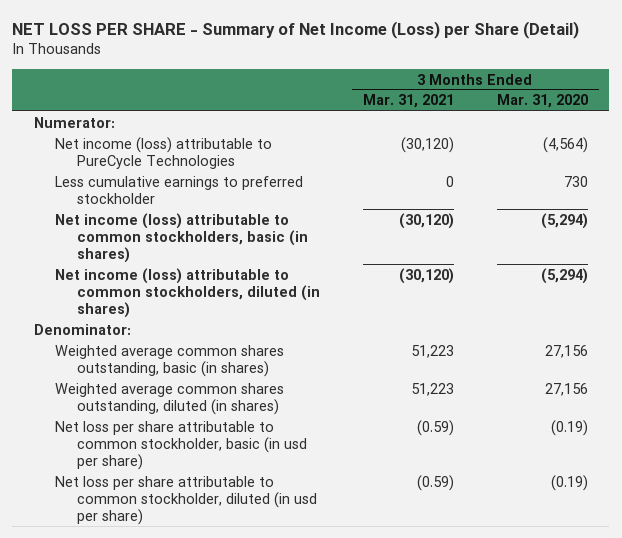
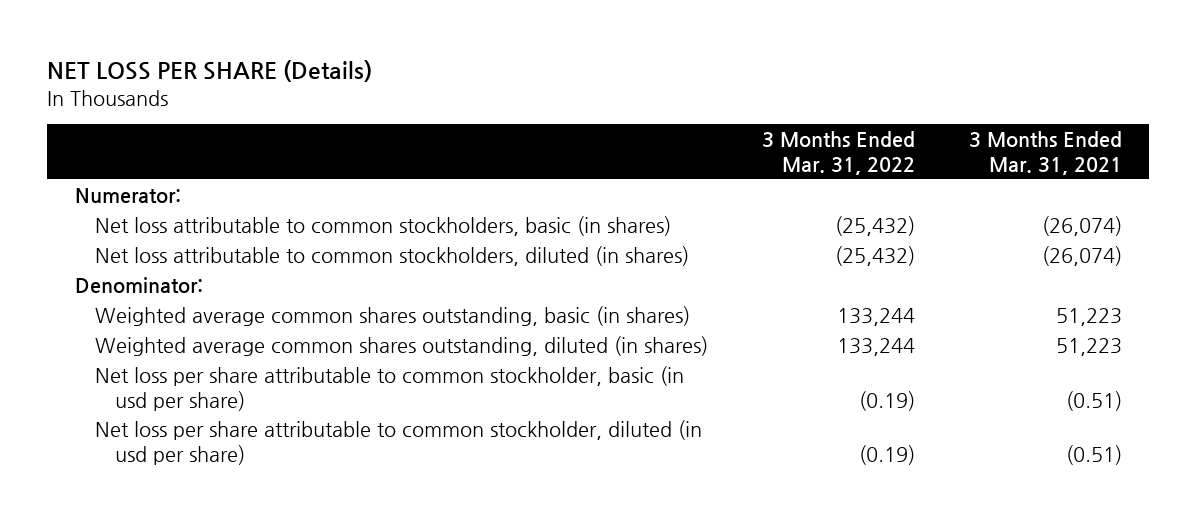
[12,20,580,39] NET LOSS PER SHARE - Summary of Net Income (Loss) per Share (Detail) -> [47,60,373,83] NET LOSS PER SHARE (Details)
[496,94,588,109] Mar. 31, 2020 -> none
none -> [761,131,915,175] 3 Months Ended Mar. 31, 2022
[55,136,273,169] Net income (loss) attributable to PureCycle Technologies -> none
[55,175,304,204] Less cumulative earnings to preferred stockholder -> none
[55,212,308,263] Net income (loss) attributable to common stockholders, basic (in shares) -> [94,215,671,236] Net loss attributable to common stockholders, basic (in shares)
[398,212,454,229] (30,120) -> [1041,215,1122,236] (26,074)
[55,267,320,318] Net income (loss) attributable to common stockholders, diluted (in shares) -> [94,245,689,266] Net loss attributable to common stockholders, diluted (in shares)
[398,267,454,284] (30,120) -> [1041,245,1122,266] (26,074)
[416,419,454,436] (0.59) -> [1065,390,1122,411] (0.51)
[416,474,454,491] (0.59) -> [1065,444,1122,465] (0.51)

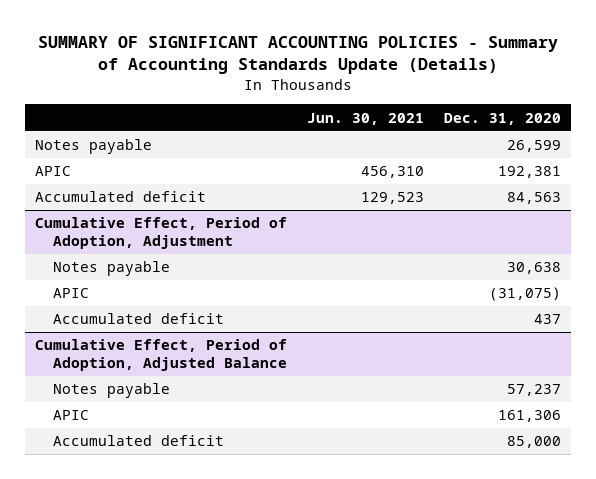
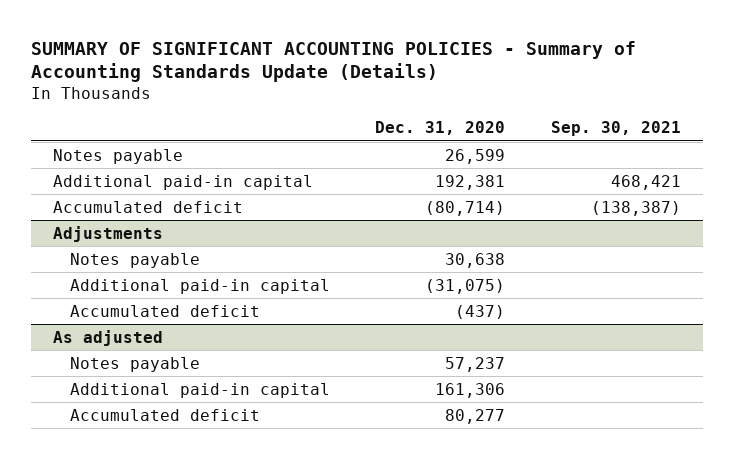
[307,112,425,125] Jun. 30, 2021 -> none
none -> [550,121,681,137] Sep. 30, 2021
[35,166,72,177] APIC -> [53,174,314,190] Additional paid-in capital
[507,192,562,205] 84,563 -> [425,200,506,216] (80,714)
[35,217,288,249] Cumulative Effect, Period of Adoption, Adjustment -> [53,225,164,242] Adjustments
[52,288,89,299] APIC -> [69,278,330,294] Additional paid-in capital
[534,314,562,325] 437 -> [455,304,506,319] (437)
[35,339,288,371] Cumulative Effect, Period of Adoption, Adjusted Balance -> [53,329,164,346] As adjusted
[52,410,89,421] APIC -> [69,382,330,398] Additional paid-in capital
[507,436,562,449] 85,000 -> [445,408,506,424] 80,277

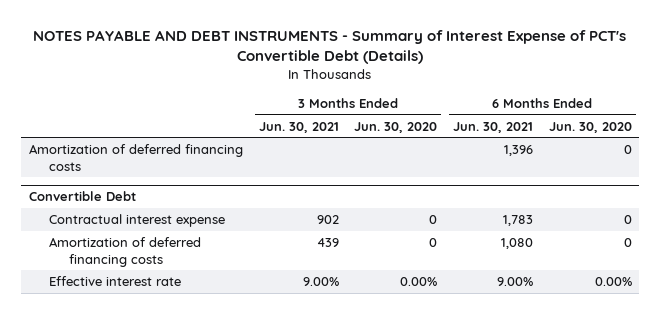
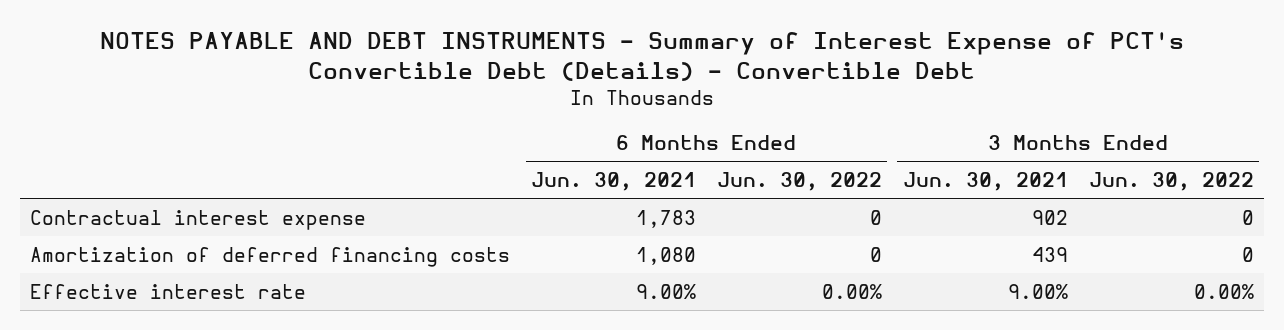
[33,30,627,65] NOTES PAYABLE AND DEBT INSTRUMENTS - Summary of Interest Expense of PCT's Convertible Debt (Details) -> [99,32,1184,82] NOTES PAYABLE AND DEBT INSTRUMENTS - Summary of Interest Expense of PCT's Convertible Debt (Details) - Convertible Debt
[354,121,438,133] Jun. 30, 2020 -> none
[548,121,632,133] Jun. 30, 2020 -> none
none -> [716,172,882,192] Jun. 30, 2022
none -> [1088,172,1254,192] Jun. 30, 2022
[29,143,244,171] Amortization of deferred financing costs -> none
[29,191,137,202] Convertible Debt -> none

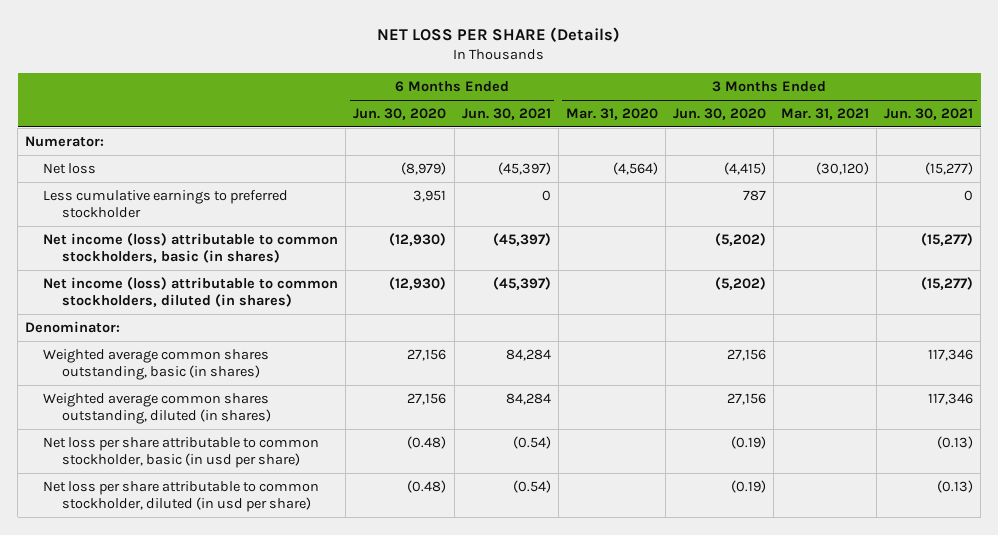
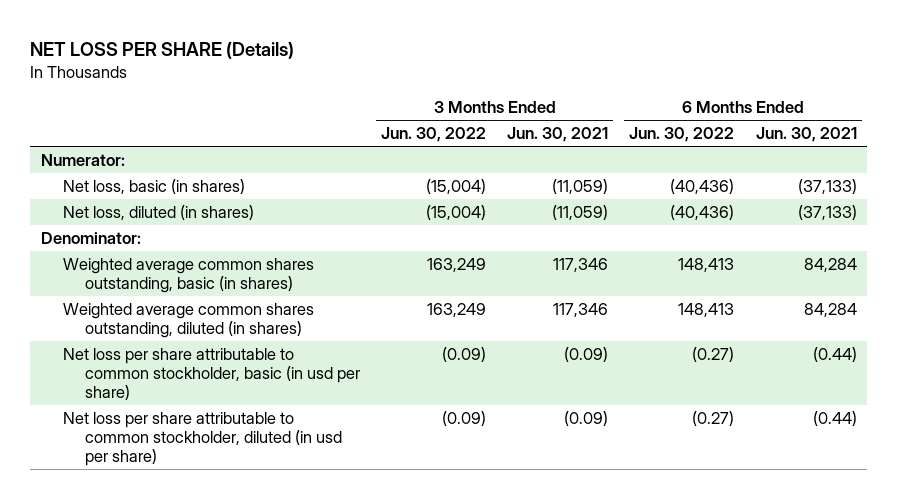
[353,108,447,121] Jun. 30, 2020 -> none
[565,108,658,121] Mar. 31, 2020 -> none
[672,108,766,121] Jun. 30, 2020 -> none
[780,108,869,121] Mar. 31, 2021 -> none
none -> [380,127,486,143] Jun. 30, 2022
none -> [629,127,735,143] Jun. 30, 2022
[43,162,97,174] Net loss -> none
[43,189,289,218] Less cumulative earnings to preferred stockholder -> none
[43,232,339,263] Net income (loss) attributable to common stockholders, basic (in shares) -> [62,179,245,195] Net loss, basic (in shares)
[492,232,551,246] (45,397) -> [797,179,857,195] (37,133)
[920,232,973,246] (15,277) -> [552,179,609,195] (11,059)
[43,276,339,307] Net income (loss) attributable to common stockholders, diluted (in shares) -> [62,205,254,221] Net loss, diluted (in shares)
[492,276,551,290] (45,397) -> [797,205,857,221] (37,133)
[920,276,973,290] (15,277) -> [552,205,609,221] (11,059)
[512,435,551,449] (0.54) -> [812,347,857,363] (0.44)
[936,435,973,449] (0.13) -> [564,347,609,363] (0.09)
[512,479,551,493] (0.54) -> [812,411,857,427] (0.44)
[936,479,973,493] (0.13) -> [564,411,609,427] (0.09)

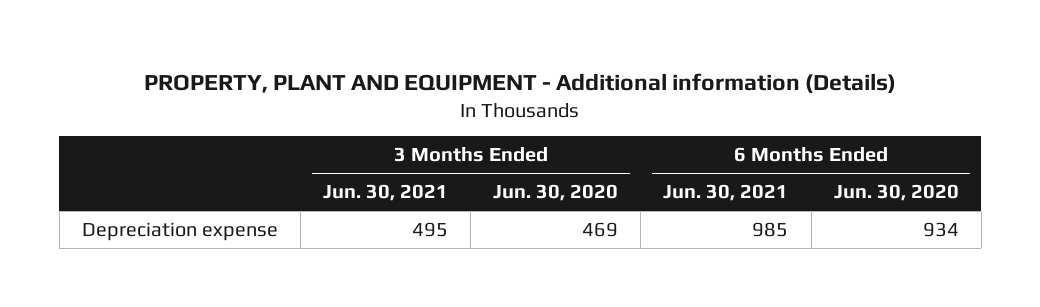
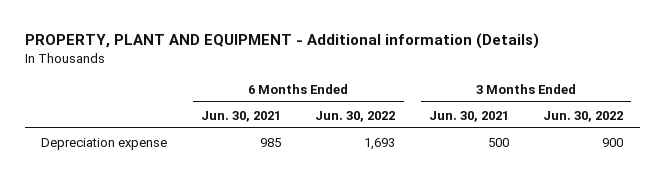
[493,184,619,202] Jun. 30, 2020 -> none
[833,184,959,202] Jun. 30, 2020 -> none
none -> [315,110,396,122] Jun. 30, 2022
none -> [542,110,623,122] Jun. 30, 2022
[412,221,449,237] 495 -> [488,137,510,147] 500

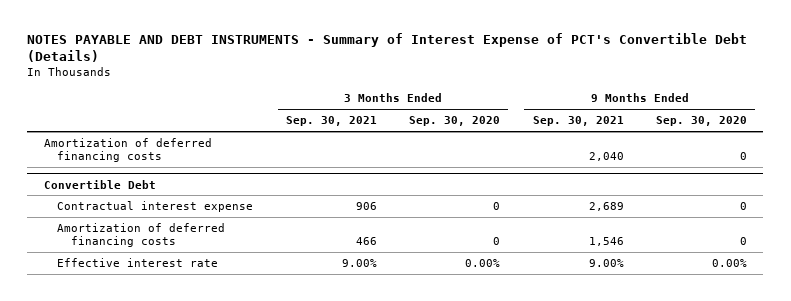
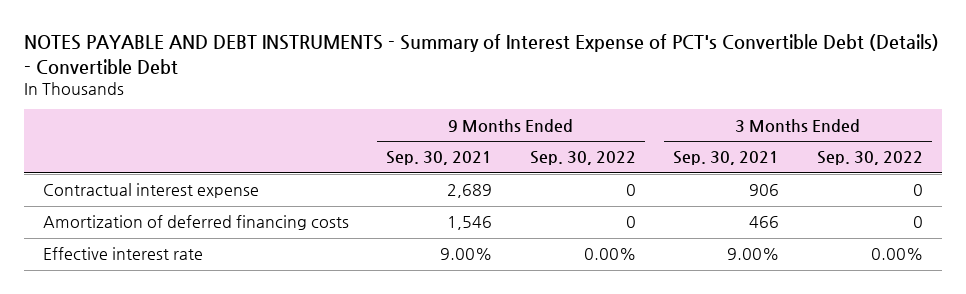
[27,33,748,63] NOTES PAYABLE AND DEBT INSTRUMENTS - Summary of Interest Expense of PCT's Convertible Debt (Details) -> [24,34,940,74] NOTES PAYABLE AND DEBT INSTRUMENTS - Summary of Interest Expense of PCT's Convertible Debt (Details) - Convertible Debt
[409,116,501,127] Sep. 30, 2020 -> none
[656,116,748,127] Sep. 30, 2020 -> none
none -> [529,151,636,166] Sep. 30, 2022
none -> [816,151,923,166] Sep. 30, 2022
[43,137,212,163] Amortization of deferred financing costs -> none
[43,179,156,189] Convertible Debt -> none

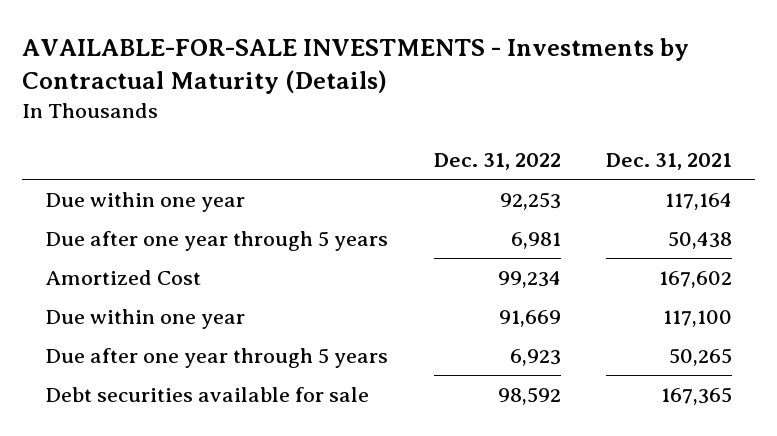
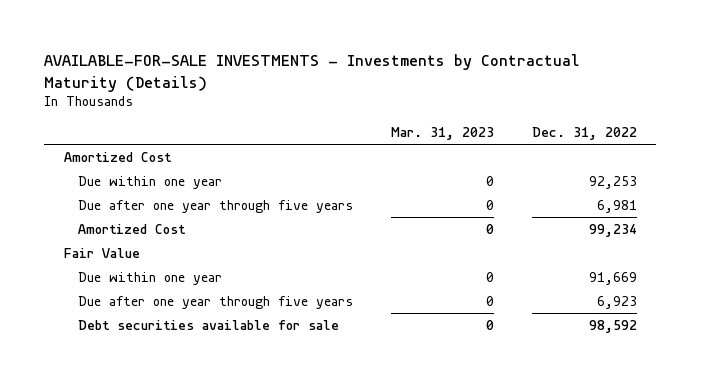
[606,153,733,171] Dec. 31, 2021 -> none
none -> [391,126,495,140] Mar. 31, 2023
none -> [63,151,172,162] Amortized Cost
[45,231,389,252] Due after one year through 5 years -> [77,199,353,213] Due after one year through five years
none -> [63,247,140,258] Fair Value
[45,348,389,369] Due after one year through 5 years -> [77,295,353,309] Due after one year through five years

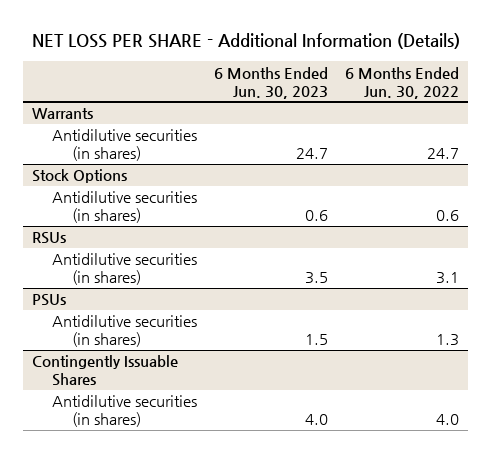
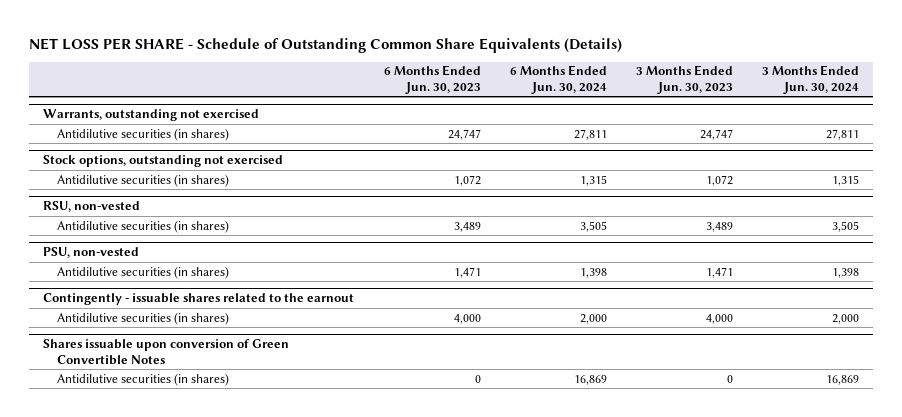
[31,33,460,50] NET LOSS PER SHARE - Additional Information (Details) -> [28,37,622,53] NET LOSS PER SHARE - Schedule of Outstanding Common Share Equivalents (Details)
[345,66,460,99] 6 Months Ended Jun. 30, 2022 -> none
none -> [509,65,607,94] 6 Months Ended Jun. 30, 2024
none -> [635,65,733,94] 3 Months Ended Jun. 30, 2023
none -> [761,65,859,94] 3 Months Ended Jun. 30, 2024
[31,108,93,120] Warrants -> [43,109,260,122] Warrants, outstanding not exercised
[296,148,329,160] 24.7 -> [447,128,481,140] 24,747
[31,169,127,184] Stock Options -> [43,155,284,168] Stock options, outstanding not exercised
[305,210,329,222] 0.6 -> [453,174,481,186] 1,072
[31,232,66,245] RSUs -> [43,201,141,213] RSU, non-vested
[305,272,329,285] 3.5 -> [453,221,481,232] 3,489
[31,294,66,307] PSUs -> [43,247,140,259] PSU, non-vested
[305,334,329,346] 1.5 -> [453,266,481,278] 1,471
[31,355,178,387] Contingently Issuable Shares -> [43,293,355,306] Contingently - issuable shares related to the earnout
[305,414,329,426] 4.0 -> [453,313,481,324] 4,000
none -> [43,339,290,365] Shares issuable upon conversion of Green Convertible Notes
none -> [57,372,230,386] Antidilutive securities (in shares)

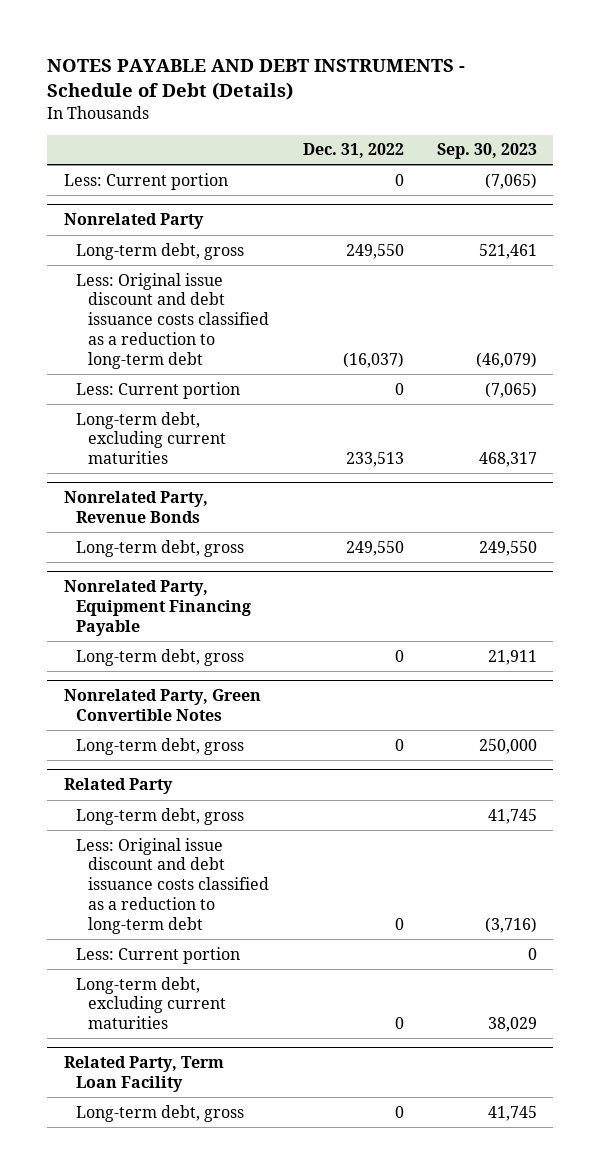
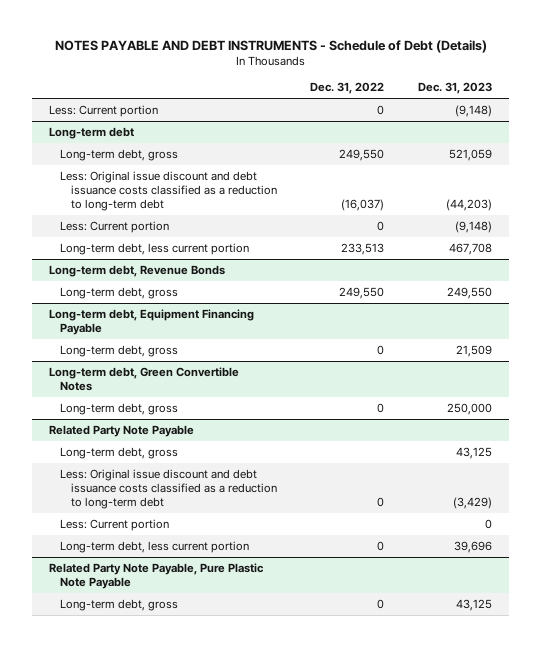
[436,143,537,160] Sep. 30, 2023 -> none
none -> [418,82,493,95] Dec. 31, 2023
[63,213,204,230] Nonrelated Party -> [49,127,135,140] Long-term debt
[63,491,208,524] Nonrelated Party, Revenue Bonds -> none
[76,411,227,465] Long-term debt, excluding current maturities -> [59,243,249,256] Long-term debt, less current portion
none -> [49,265,226,278] Long-term debt, Revenue Bonds
[63,580,252,637] Nonrelated Party, Equipment Financing Payable -> none
none -> [49,309,255,335] Long-term debt, Equipment Financing Payable
[63,689,261,722] Nonrelated Party, Green Convertible Notes -> none
none -> [49,367,240,391] Long-term debt, Green Convertible Notes
[63,778,173,795] Related Party -> [49,425,195,438] Related Party Note Payable
[63,1056,224,1093] Related Party, Term Loan Facility -> none
[76,976,227,1030] Long-term debt, excluding current maturities -> [59,541,249,554] Long-term debt, less current portion
none -> [49,563,265,589] Related Party Note Payable, Pure Plastic Note Payable

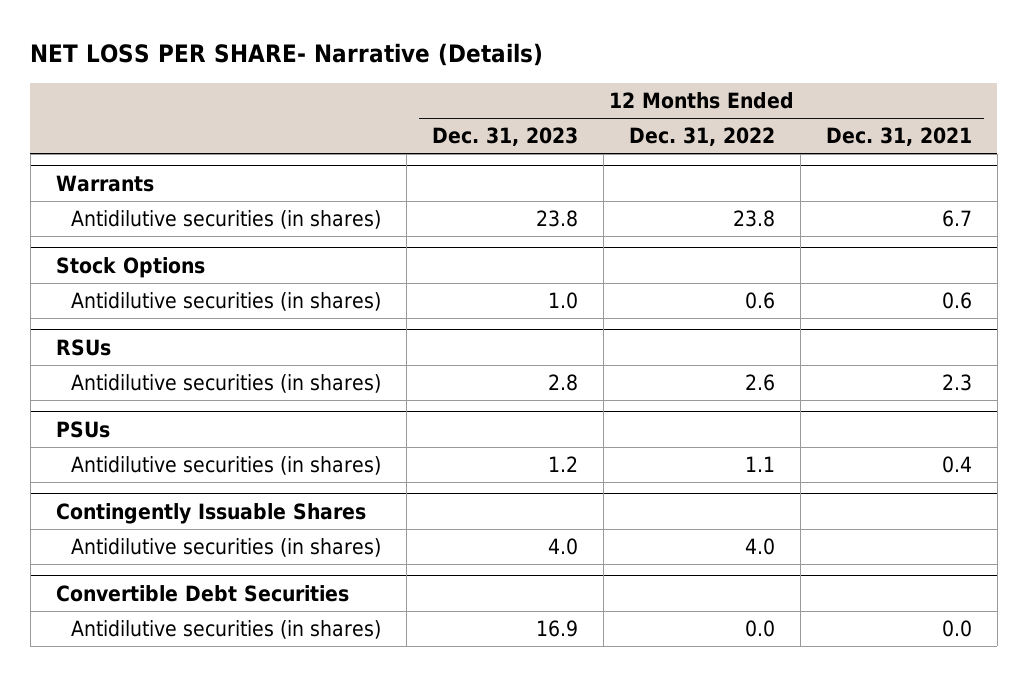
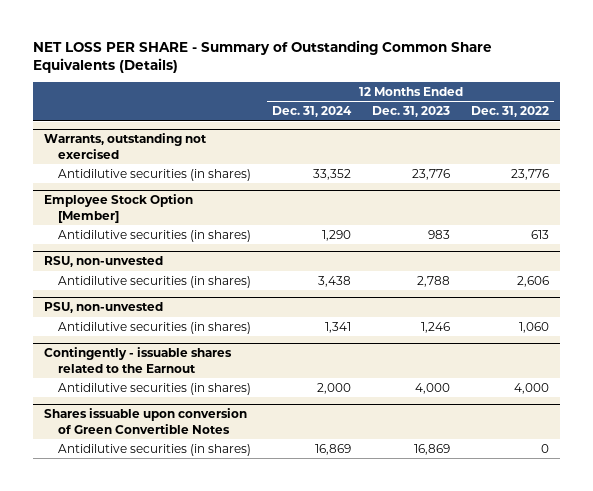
[30,43,544,67] NET LOSS PER SHARE- Narrative (Details) -> [33,39,493,74] NET LOSS PER SHARE - Summary of Outstanding Common Share Equivalents (Details)
[825,127,972,147] Dec. 31, 2021 -> none
none -> [271,106,352,118] Dec. 31, 2024
[55,175,154,193] Warrants -> [43,133,207,159] Warrants, outstanding not exercised
[535,210,578,228] 23.8 -> [412,168,451,180] 23,776
[732,210,775,228] 23.8 -> [511,168,550,180] 23,776
[55,257,205,279] Stock Options -> [43,194,193,223] Employee Stock Option [Member]
[547,292,578,310] 1.0 -> [428,229,451,239] 983
[744,292,775,310] 0.6 -> [531,229,550,239] 613
[55,339,111,357] RSUs -> [43,256,163,268] RSU, non-unvested
[547,374,578,392] 2.8 -> [417,275,451,287] 2,788
[744,374,775,392] 2.6 -> [517,275,550,287] 2,606
[55,421,110,439] PSUs -> [43,302,163,314] PSU, non-unvested
[547,456,578,473] 1.2 -> [421,321,451,333] 1,246
[744,456,775,473] 1.1 -> [519,321,550,333] 1,060
[55,503,366,525] Contingently Issuable Shares -> [43,347,232,373] Contingently - issuable shares related to the Earnout
[547,538,578,556] 4.0 -> [415,382,451,394] 4,000
[744,538,775,556] 4.0 -> [514,382,550,394] 4,000
[55,585,349,603] Convertible Debt Securities -> [43,408,247,434] Shares issuable upon conversion of Green Convertible Notes
[535,620,578,638] 16.9 -> [414,443,451,455] 16,869
[744,620,775,638] 0.0 -> [541,443,550,453] 0

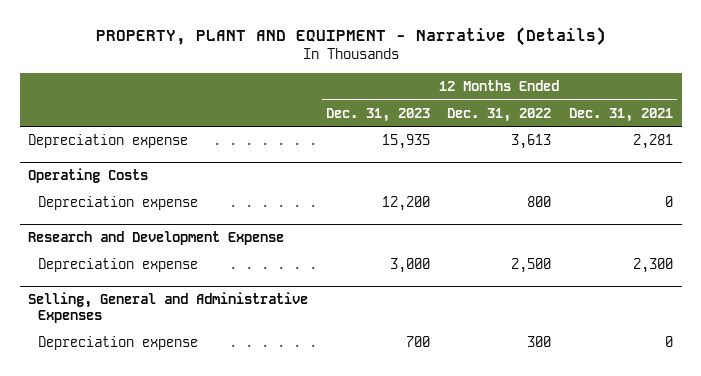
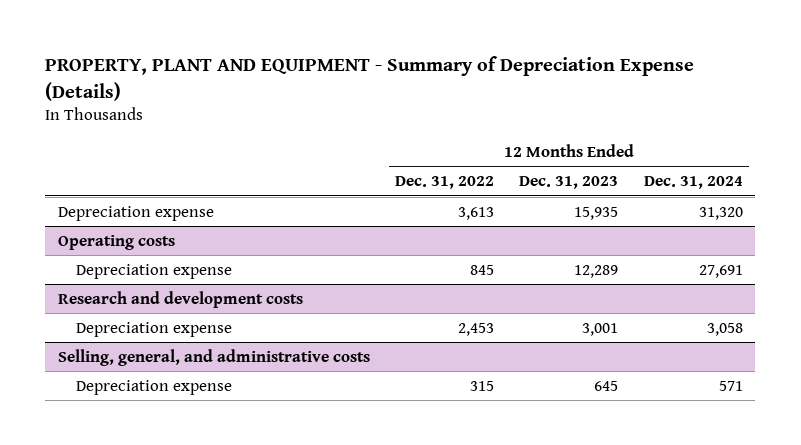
[95,26,606,46] PROPERTY, PLANT AND EQUIPMENT - Narrative (Details) -> [45,56,695,101] PROPERTY, PLANT AND EQUIPMENT - Summary of Depreciation Expense (Details)
[568,107,673,122] Dec. 31, 2021 -> none
none -> [643,176,743,190] Dec. 31, 2024
[28,168,149,184] Operating Costs -> [57,234,175,250] Operating costs
[381,196,430,212] 12,200 -> [574,264,619,278] 12,289
[527,196,552,208] 800 -> [470,264,495,275] 845
[28,231,285,246] Research and Development Expense -> [57,290,303,308] Research and development costs
[389,258,430,274] 3,000 -> [582,322,619,336] 3,001
[511,258,552,274] 2,500 -> [458,322,495,336] 2,453
[28,292,309,324] Selling, General and Administrative Expenses -> [57,348,370,366] Selling, general, and administrative costs
[405,336,430,348] 700 -> [594,380,619,391] 645
[527,336,552,348] 300 -> [470,380,495,391] 315

